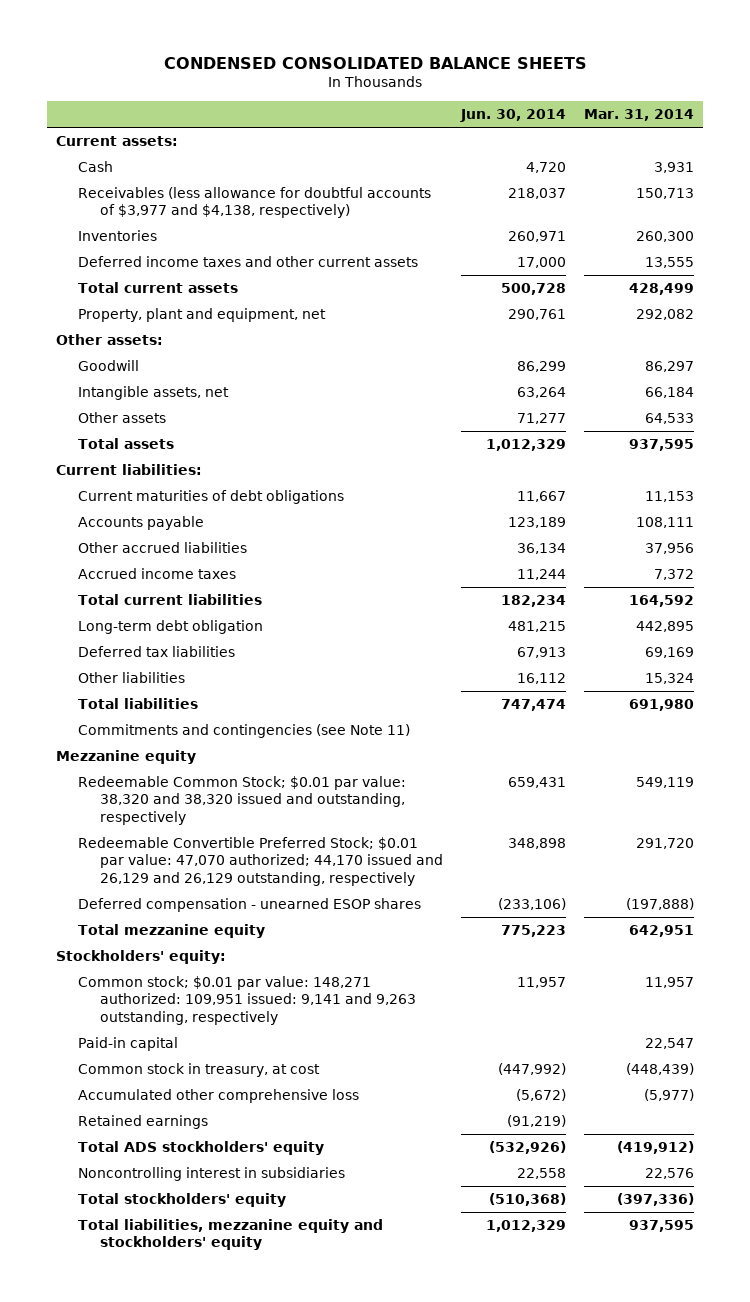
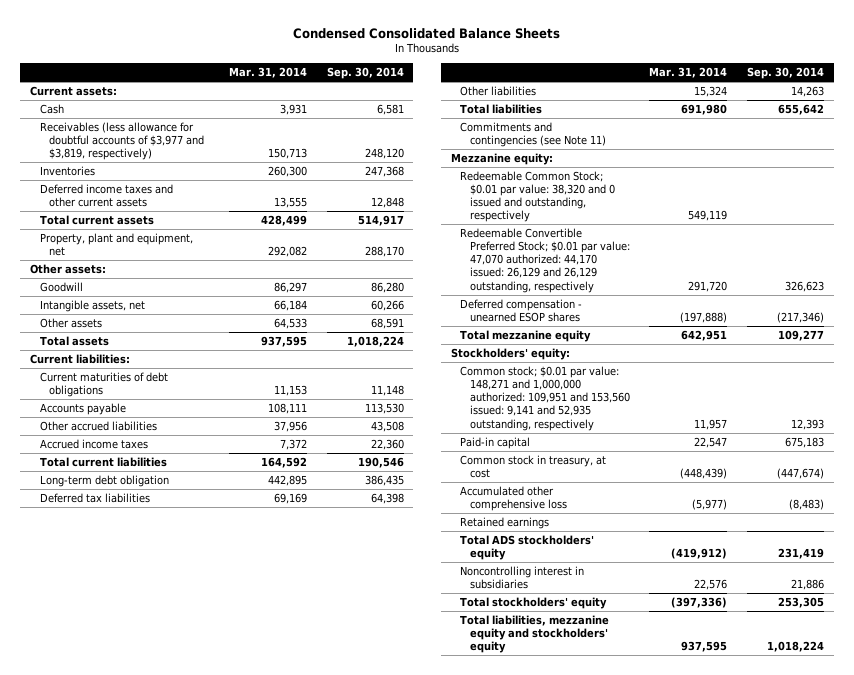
[164,56,588,69] CONDENSED CONSOLIDATED BALANCE SHEETS -> [293,27,561,39] Condensed Consolidated Balance Sheets
[459,109,566,123] Jun. 30, 2014 -> none
none -> [326,67,404,80] Sep. 30, 2014
[78,187,432,219] Receivables (less allowance for doubtful accounts of $3,977 and $4,138, respectively) -> [39,122,205,161] Receivables (less allowance for doubtful accounts of $3,977 and $3,819, respectively)
[56,750,197,765] Mezzanine equity -> [450,153,553,166] Mezzanine equity:
[78,776,407,825] Redeemable Common Stock; $0.01 par value: 38,320 and 38,320 issued and outstanding, respectively -> [460,171,615,223] Redeemable Common Stock; $0.01 par value: 38,320 and 0 issued and outstanding, respectively
[78,837,443,886] Redeemable Convertible Preferred Stock; $0.01 par value: 47,070 authorized; 44,170 issued and 26,129 and 26,129 outstanding, respectively -> [460,228,630,293] Redeemable Convertible Preferred Stock; $0.01 par value: 47,070 authorized: 44,170 issued: 26,129 and 26,129 outstanding, respectively
[78,976,416,1025] Common stock; $0.01 par value: 148,271 authorized: 109,951 issued: 9,141 and 9,263 outstanding, respectively -> [460,366,630,431] Common stock; $0.01 par value: 148,271 and 1,000,000 authorized: 109,951 and 153,560 issued: 9,141 and 52,935 outstanding, respectively

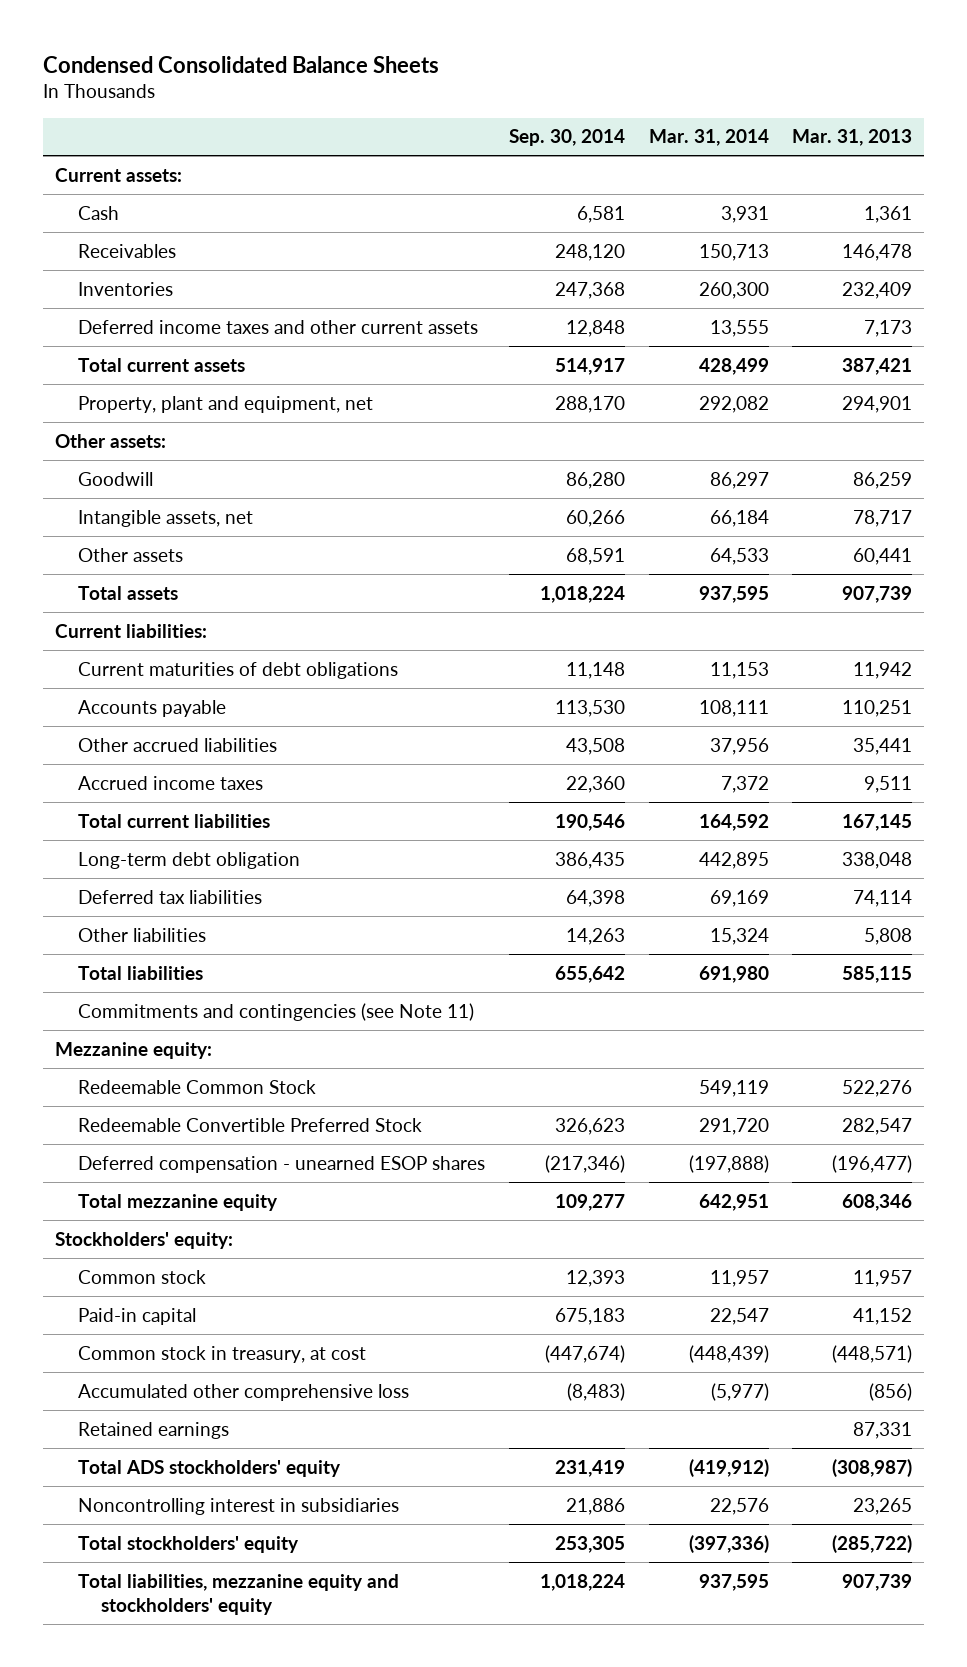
none -> [792,129,913,147] Mar. 31, 2013
[39,122,205,161] Receivables (less allowance for doubtful accounts of $3,977 and $3,819, respectively) -> [77,243,176,258] Receivables
[460,171,615,223] Redeemable Common Stock; $0.01 par value: 38,320 and 0 issued and outstanding, respectively -> [77,1079,316,1094] Redeemable Common Stock
[460,228,630,293] Redeemable Convertible Preferred Stock; $0.01 par value: 47,070 authorized: 44,170 issued: 26,129 and 26,129 outstanding, respectively -> [77,1117,422,1132] Redeemable Convertible Preferred Stock
[460,366,630,431] Common stock; $0.01 par value: 148,271 and 1,000,000 authorized: 109,951 and 153,560 issued: 9,141 and 52,935 outstanding, respectively -> [77,1269,206,1284] Common stock

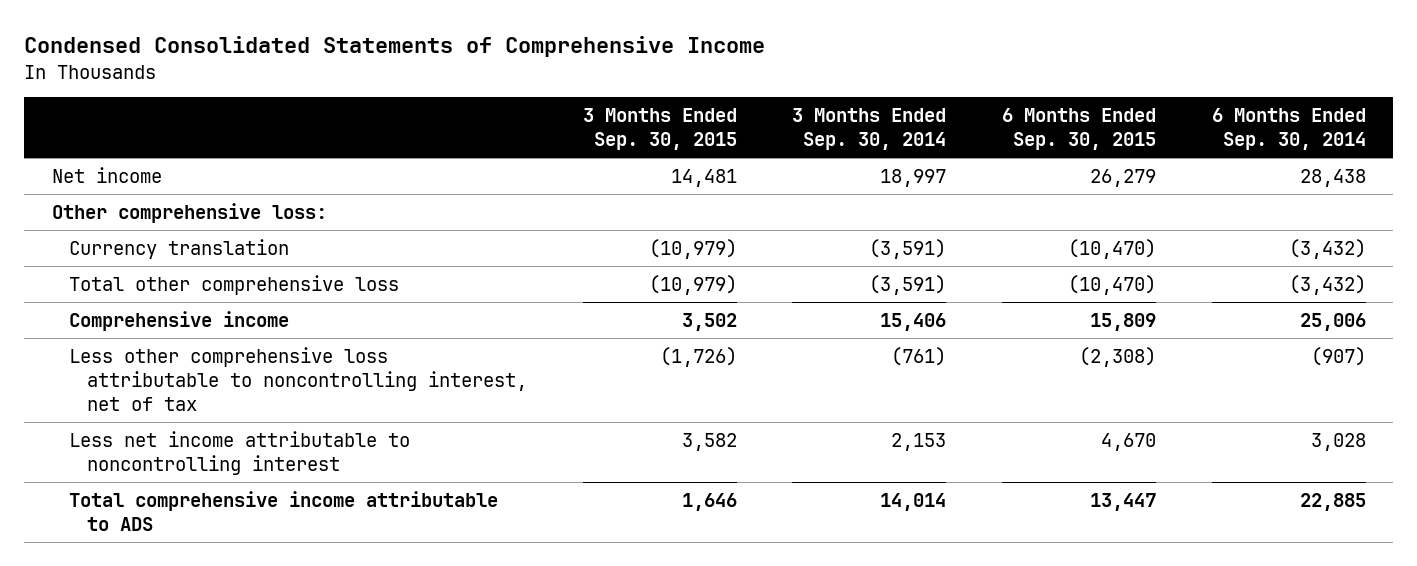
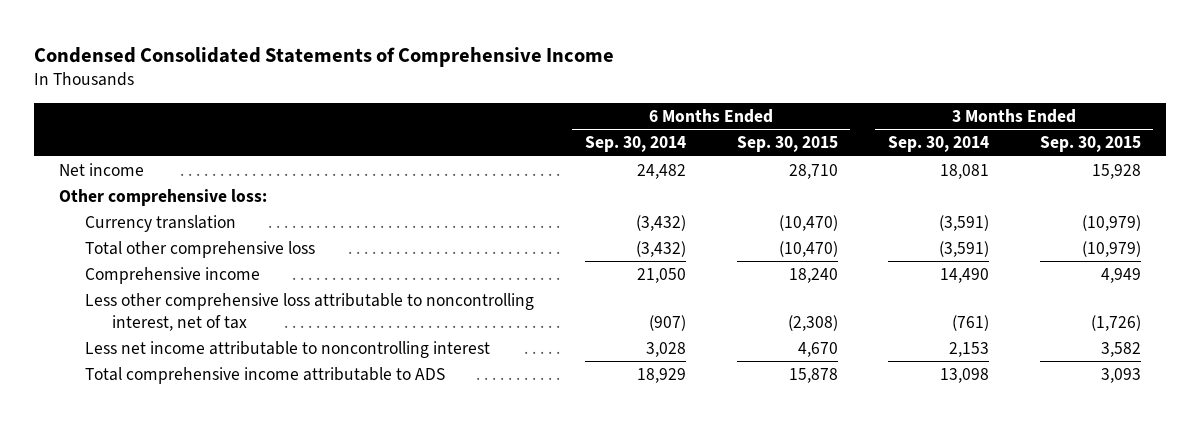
[670,168,737,187] 14,481 -> [1091,163,1141,179] 15,928
[880,168,947,187] 18,997 -> [940,163,990,179] 18,081
[1089,168,1156,187] 26,279 -> [788,163,838,179] 28,710
[1299,168,1366,187] 28,438 -> [637,163,687,179] 24,482
[681,312,737,331] 3,502 -> [1100,267,1141,283] 4,949
[880,312,947,331] 15,406 -> [940,267,990,283] 14,490
[1089,312,1156,331] 15,809 -> [788,267,838,283] 18,240
[1299,312,1366,331] 25,006 -> [637,267,687,283] 21,050
[681,492,737,511] 1,646 -> [1100,367,1141,383] 3,093
[880,492,947,511] 14,014 -> [940,367,990,383] 13,098
[1089,492,1156,511] 13,447 -> [788,367,838,383] 15,878
[1299,492,1366,511] 22,885 -> [637,367,687,383] 18,929

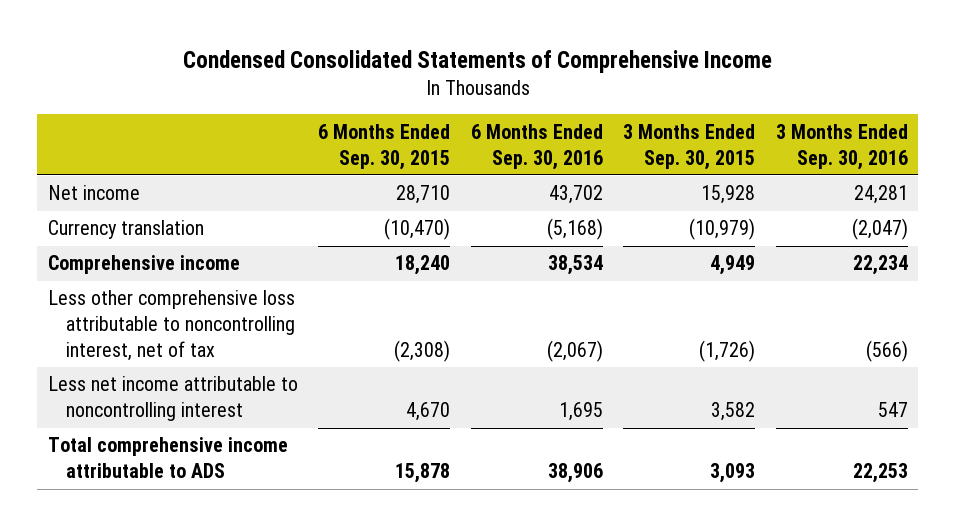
[585,136,687,153] Sep. 30, 2014 -> none
[888,136,990,153] Sep. 30, 2014 -> none
none -> [470,123,603,170] 6 Months Ended Sep. 30, 2016
none -> [775,123,908,170] 3 Months Ended Sep. 30, 2016
[59,188,268,206] Other comprehensive loss: -> none
[85,240,316,258] Total other comprehensive loss -> none

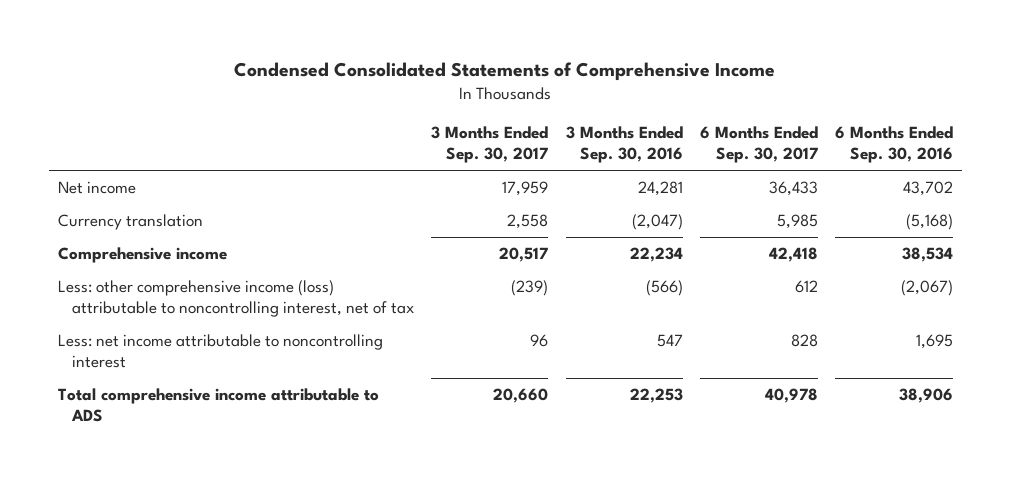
[318,123,451,170] 6 Months Ended Sep. 30, 2015 -> none
[623,123,756,170] 3 Months Ended Sep. 30, 2015 -> none
none -> [431,126,549,164] 3 Months Ended Sep. 30, 2017
none -> [699,126,818,164] 6 Months Ended Sep. 30, 2017
[47,290,295,361] Less other comprehensive loss attributable to noncontrolling interest, net of tax -> [57,280,414,318] Less: other comprehensive income (loss) attributable to noncontrolling interest, net of tax
[47,376,298,422] Less net income attributable to noncontrolling interest -> [57,334,383,369] Less: net income attributable to noncontrolling interest

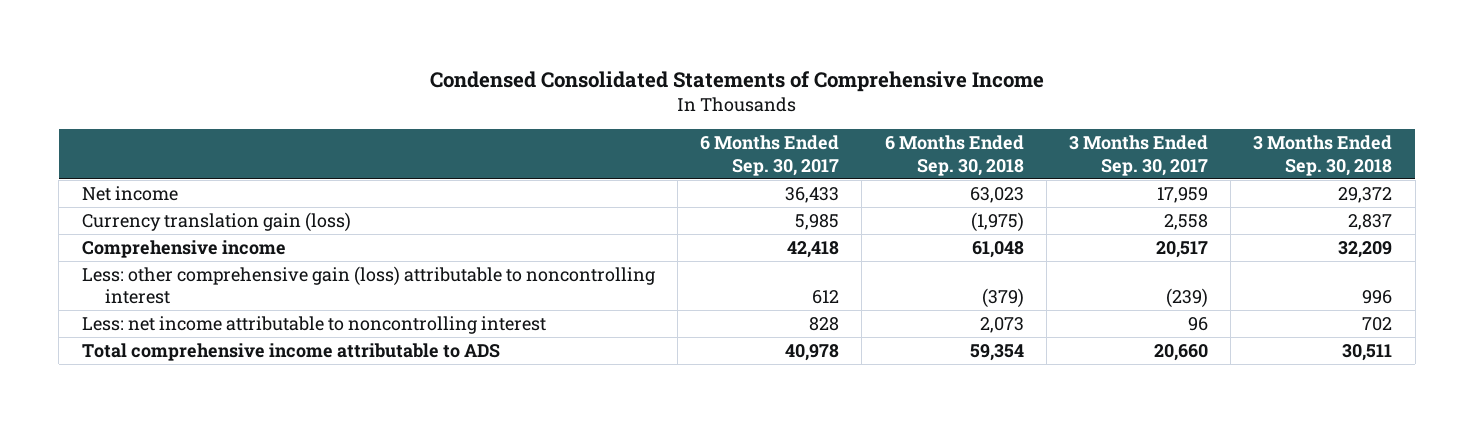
[565,126,683,164] 3 Months Ended Sep. 30, 2016 -> none
[835,126,954,164] 6 Months Ended Sep. 30, 2016 -> none
none -> [884,135,1024,176] 6 Months Ended Sep. 30, 2018
none -> [1253,135,1393,176] 3 Months Ended Sep. 30, 2018
[57,214,203,231] Currency translation -> [81,211,351,232] Currency translation gain (loss)
[57,280,414,318] Less: other comprehensive income (loss) attributable to noncontrolling interest, net of tax -> [81,265,655,305] Less: other comprehensive gain (loss) attributable to noncontrolling interest

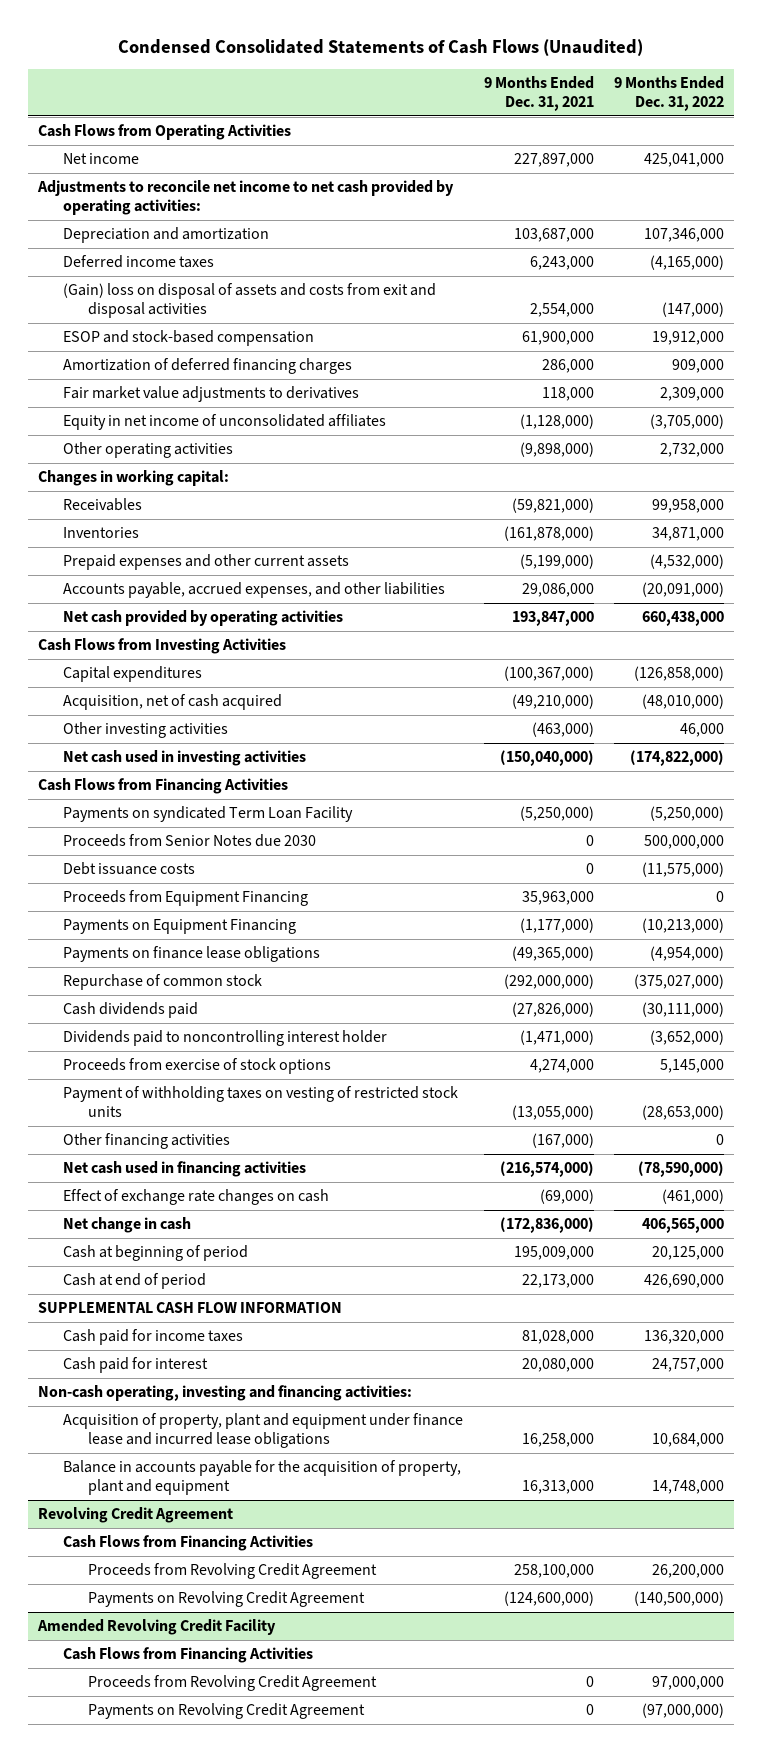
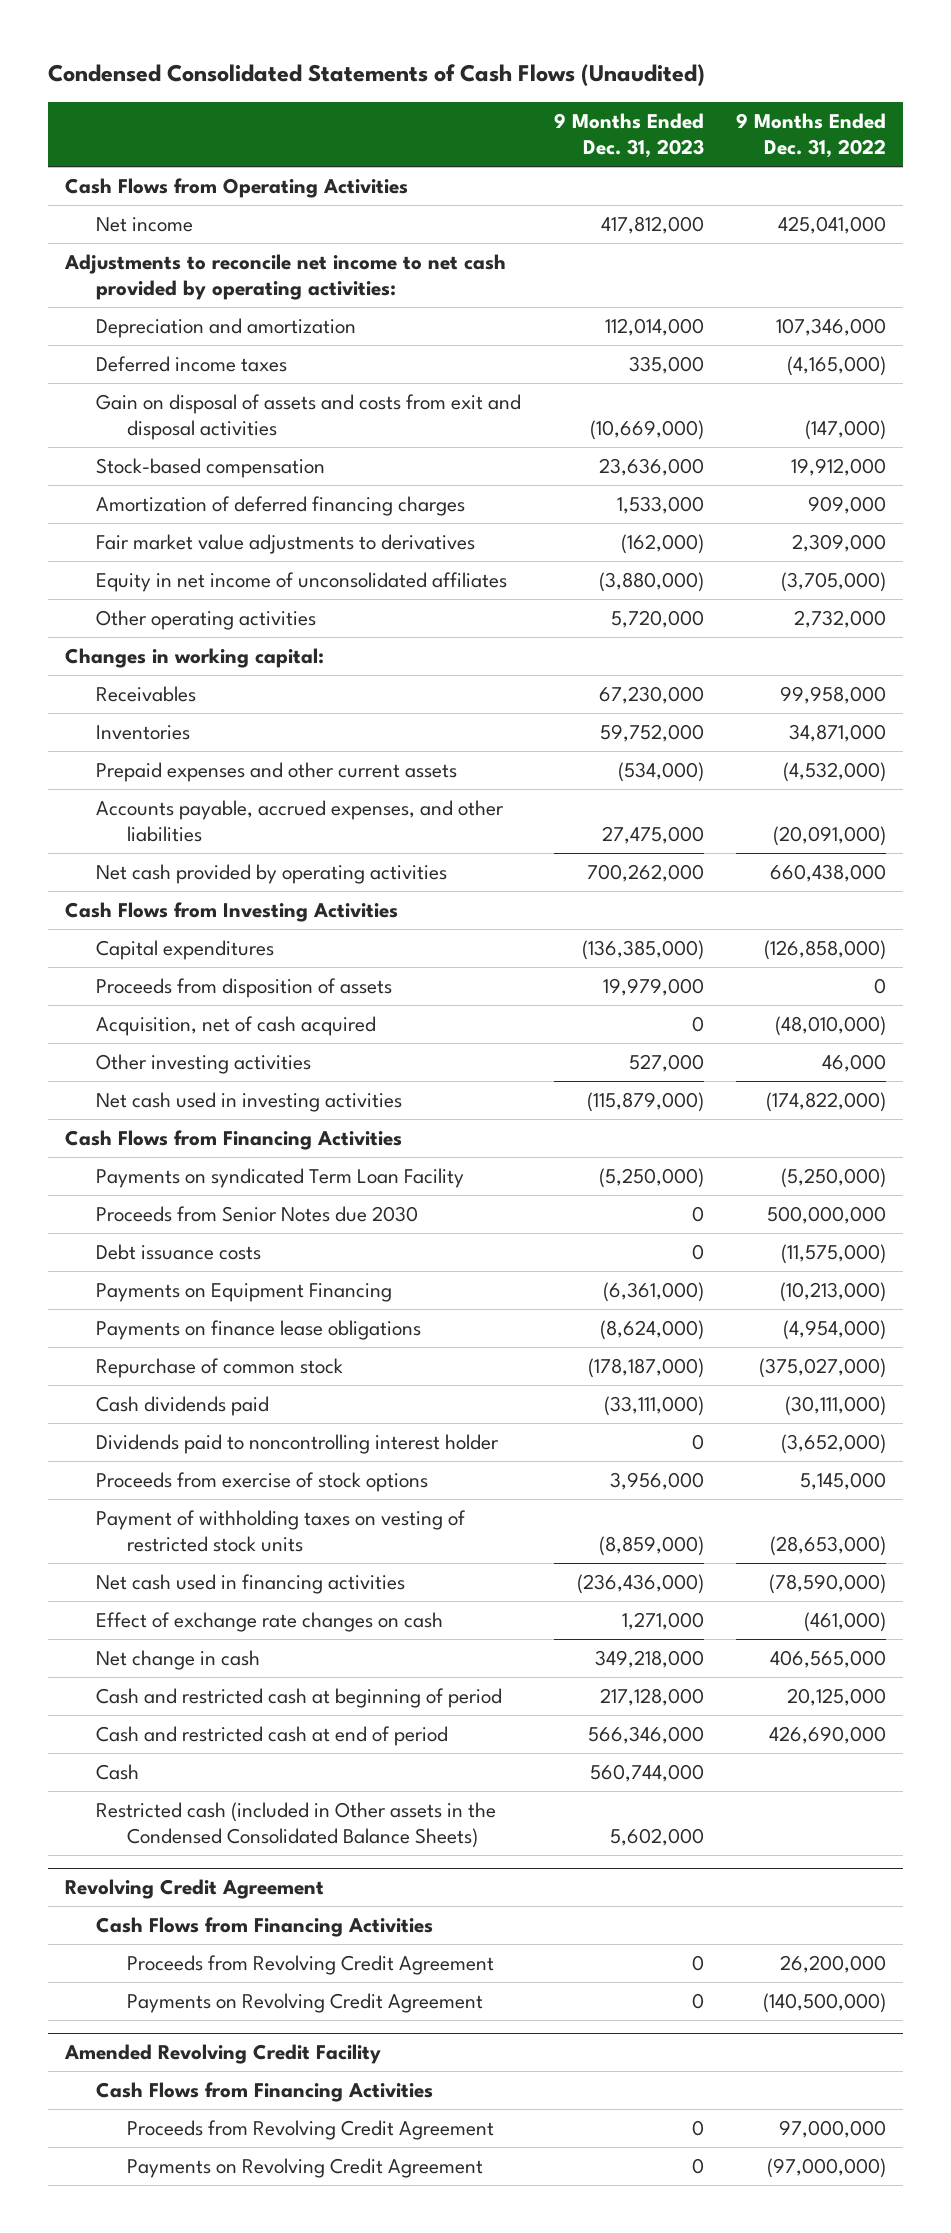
[483,76,594,112] 9 Months Ended Dec. 31, 2021 -> none
none -> [553,112,704,158] 9 Months Ended Dec. 31, 2023
[63,283,437,319] (Gain) loss on disposal of assets and costs from exit and disposal activities -> [95,393,521,441] Gain on disposal of assets and costs from exit and disposal activities
[63,330,315,347] ESOP and stock-based compensation -> [95,457,325,478] Stock-based compensation
none -> [95,977,392,998] Proceeds from disposition of assets
[63,890,309,907] Proceeds from Equipment Financing -> none
[63,1133,231,1150] Other financing activities -> none
[38,1302,343,1314] SUPPLEMENTAL CASH FLOW INFORMATION -> none
[63,1329,244,1346] Cash paid for income taxes -> none
[63,1357,209,1374] Cash paid for interest -> none
[38,1385,413,1402] Non-cash operating, investing and financing activities: -> none
[63,1413,464,1449] Acquisition of property, plant and equipment under finance lease and incurred lease obligations -> none
[63,1460,462,1496] Balance in accounts payable for the acquisition of property, plant and equipment -> none
[63,1245,249,1262] Cash at beginning of period -> [95,1687,502,1708] Cash and restricted cash at beginning of period
[63,1273,207,1290] Cash at end of period -> [95,1725,448,1746] Cash and restricted cash at end of period
none -> [95,1763,139,1780] Cash
none -> [95,1801,496,1849] Restricted cash (included in Other assets in the Condensed Consolidated Balance Sheets)

